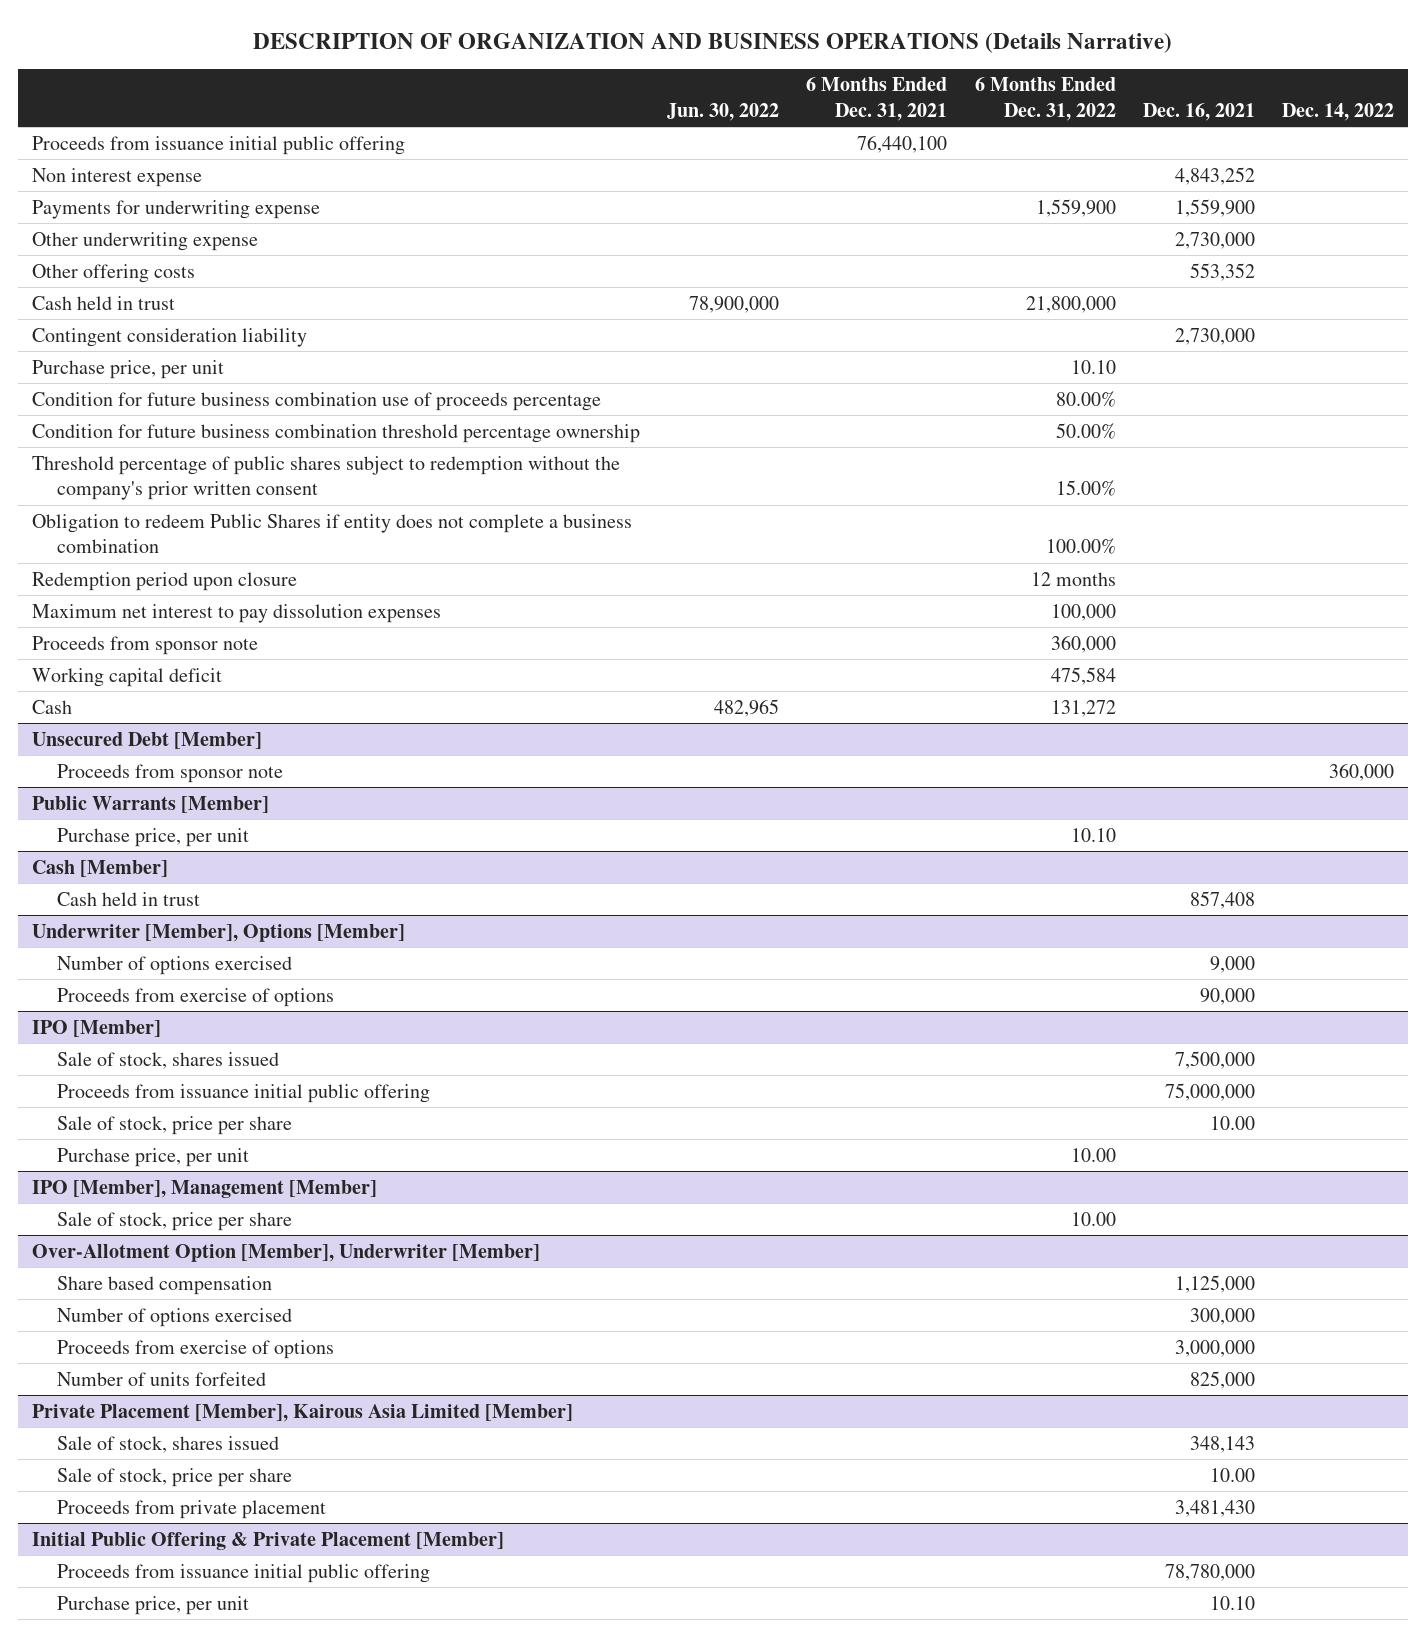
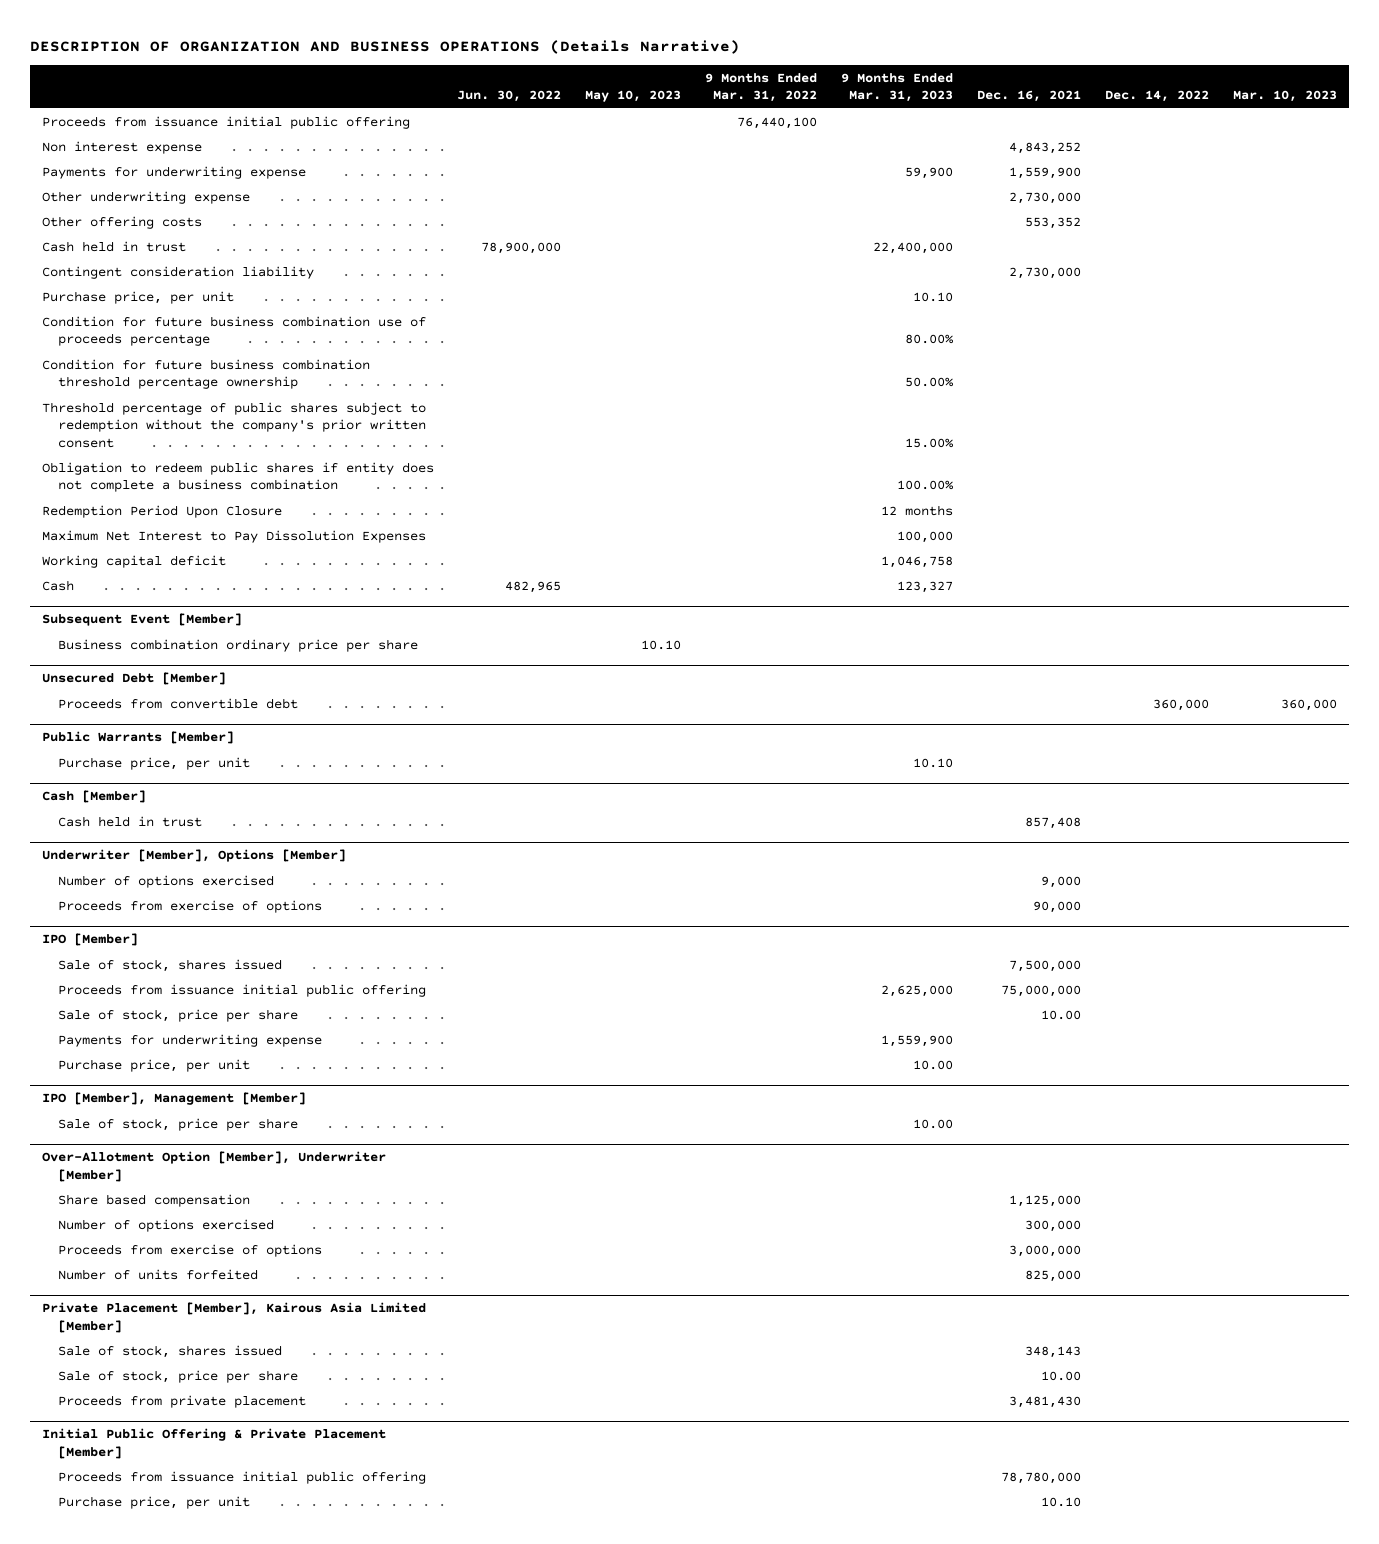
[806,77,948,122] 6 Months Ended Dec. 31, 2021 -> none
[974,77,1116,122] 6 Months Ended Dec. 31, 2022 -> none
none -> [585,90,682,103] May 10, 2023
none -> [705,72,818,103] 9 Months Ended Mar. 31, 2022
none -> [841,72,954,103] 9 Months Ended Mar. 31, 2023
none -> [1233,90,1338,103] Mar. 10, 2023
[31,635,258,655] Proceeds from sponsor note -> none
[31,513,632,554] Obligation to redeem Public Shares if entity does not complete a business combination -> [41,461,434,493] Obligation to redeem public shares if entity does not complete a business combination
[31,571,297,591] Redemption period upon closure -> [41,504,282,518] Redemption Period Upon Closure
[31,603,441,623] Maximum net interest to pay dissolution expenses -> [41,529,426,543] Maximum Net Interest to Pay Dissolution Expenses
none -> [41,613,242,627] Subsequent Event [Member]
none -> [57,638,418,652] Business combination ordinary price per share
[57,763,284,783] Proceeds from sponsor note -> [57,697,298,709] Proceeds from convertible debt
none -> [57,1033,322,1047] Payments for underwriting expense

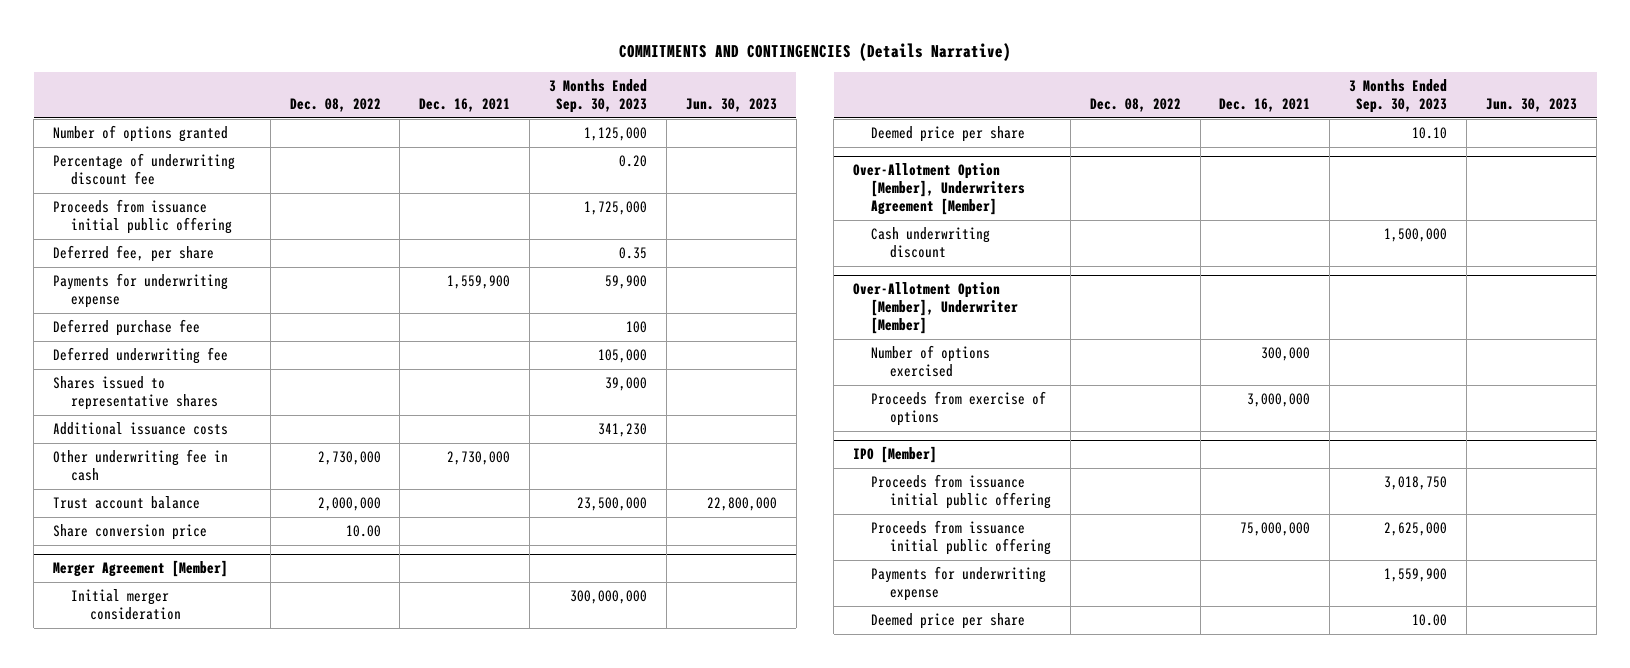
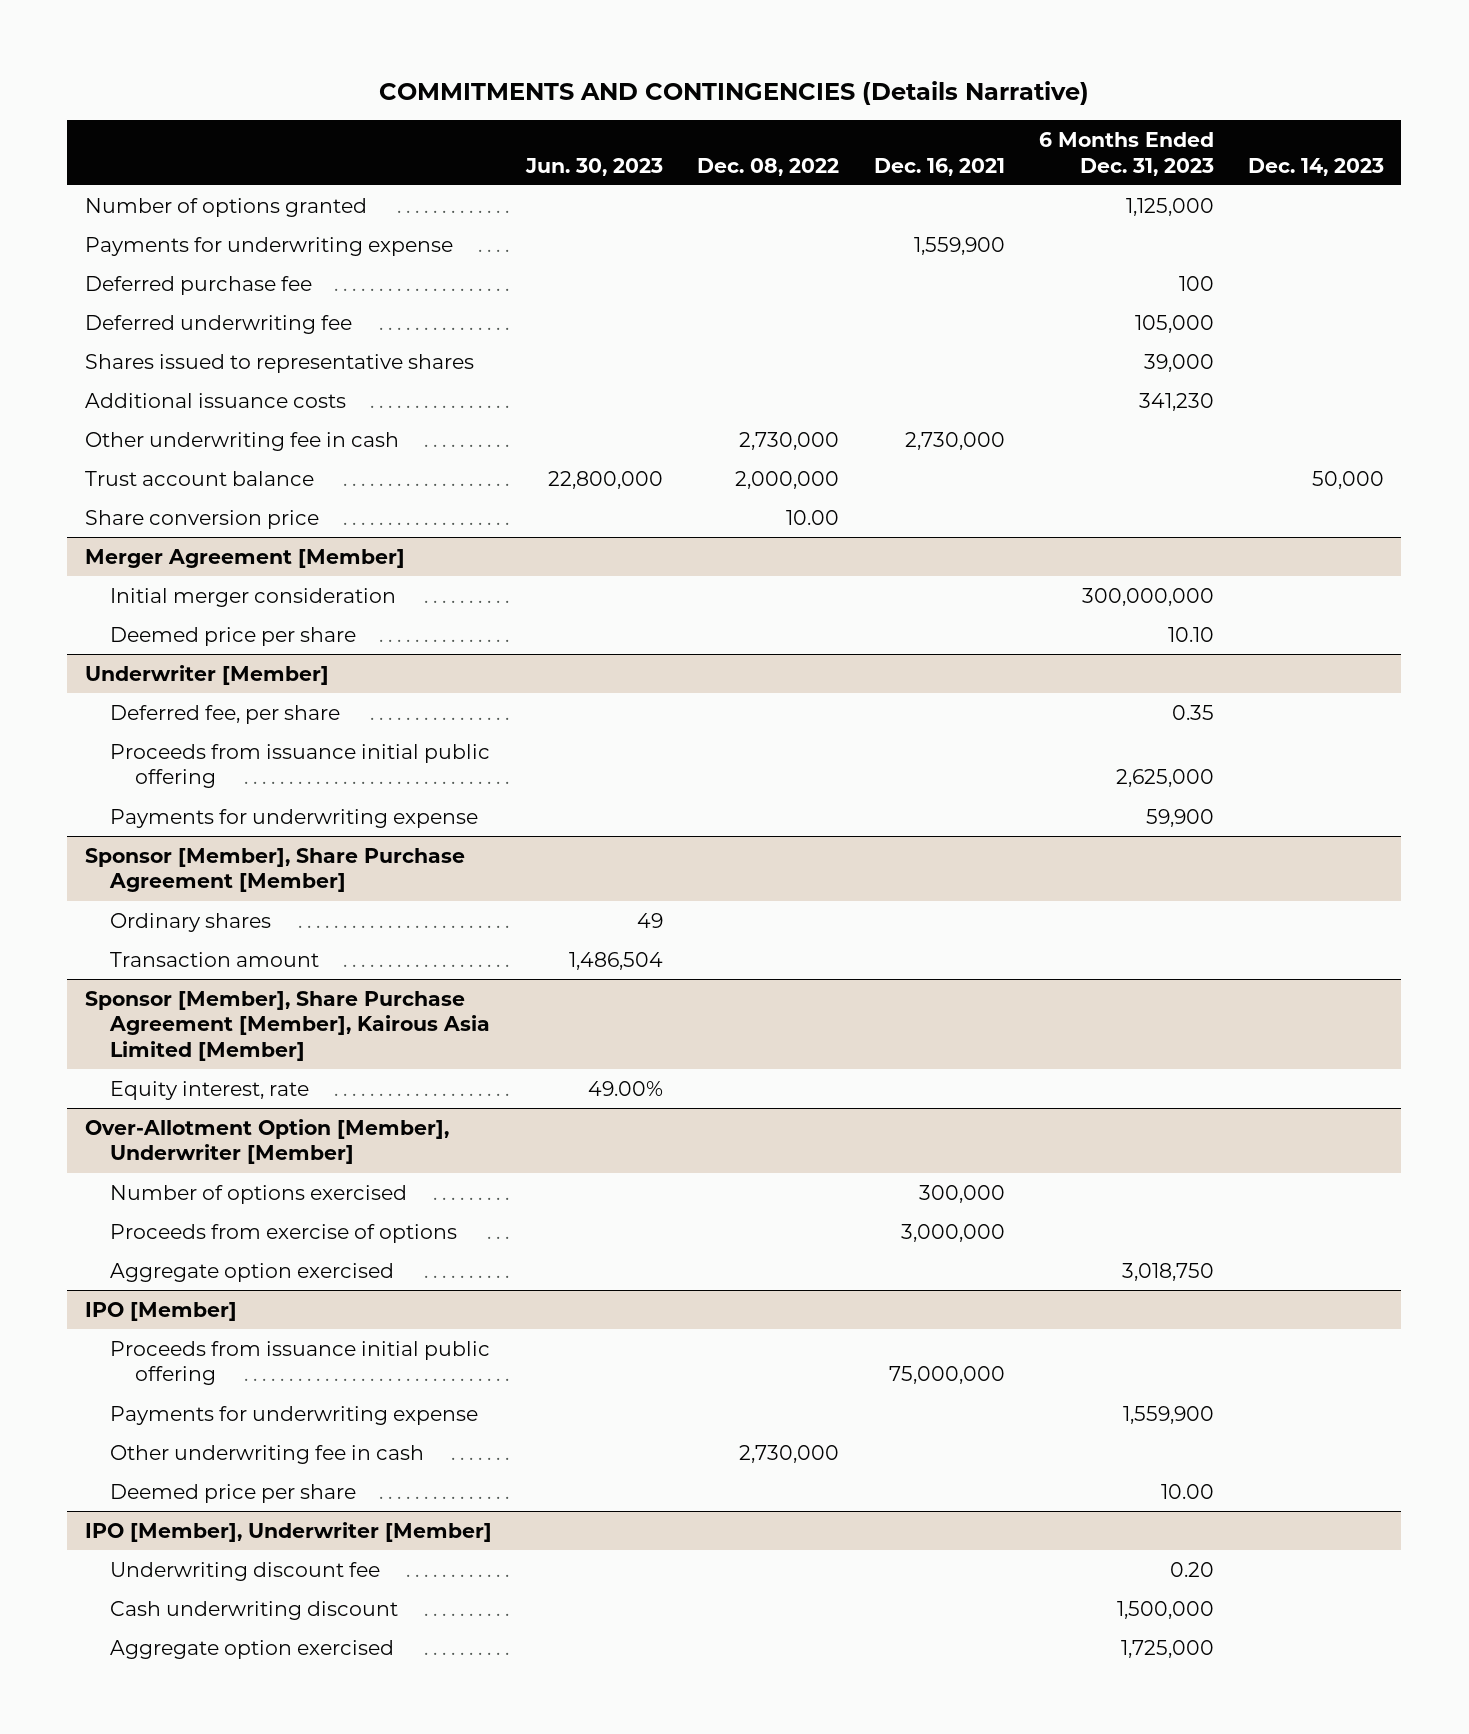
[549,78,648,113] 3 Months Ended Sep. 30, 2023 -> none
none -> [1038,132,1214,176] 6 Months Ended Dec. 31, 2023
none -> [1248,157,1385,176] Dec. 14, 2023
[53,153,236,186] Percentage of underwriting discount fee -> none
[53,199,233,235] Proceeds from issuance initial public offering -> none
[53,245,215,263] Deferred fee, per share -> none
[871,227,991,259] Cash underwriting discount -> none
[853,163,1026,216] Over-Allotment Option [Member], Underwriters Agreement [Member] -> [84,664,329,685] Underwriter [Member]
none -> [109,704,340,724] Deferred fee, per share
none -> [109,743,490,789] Proceeds from issuance initial public offering
none -> [109,808,478,828] Payments for underwriting expense
none -> [84,847,465,893] Sponsor [Member], Share Purchase Agreement [Member]
none -> [109,912,271,932] Ordinary shares
none -> [109,951,319,967] Transaction amount
none -> [84,990,490,1061] Sponsor [Member], Share Purchase Agreement [Member], Kairous Asia Limited [Member]
none -> [109,1080,309,1100] Equity interest, rate
none -> [109,1262,394,1282] Aggregate option exercised
[871,474,1051,510] Proceeds from issuance initial public offering -> none
none -> [109,1444,424,1464] Other underwriting fee in cash
none -> [84,1521,492,1542] IPO [Member], Underwriter [Member]
none -> [109,1561,380,1581] Underwriting discount fee
none -> [109,1600,398,1620] Cash underwriting discount
none -> [109,1639,394,1659] Aggregate option exercised

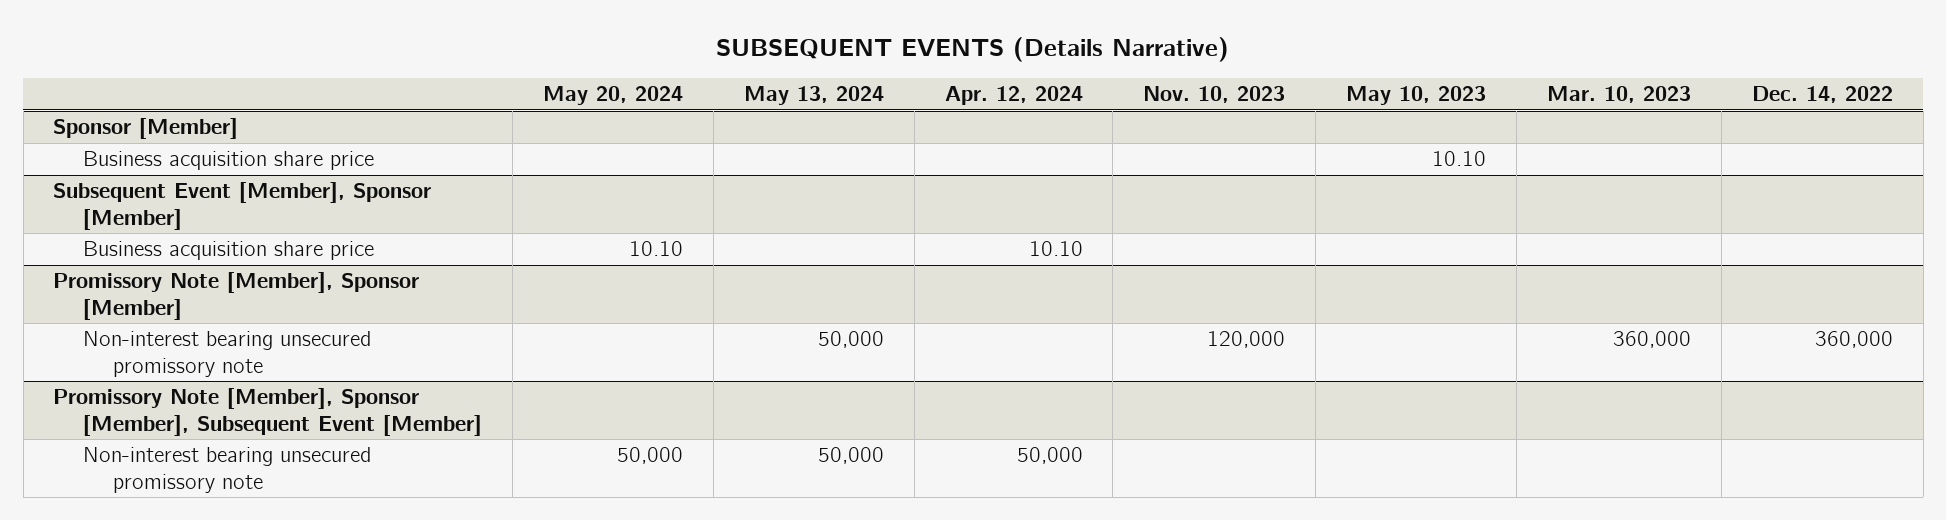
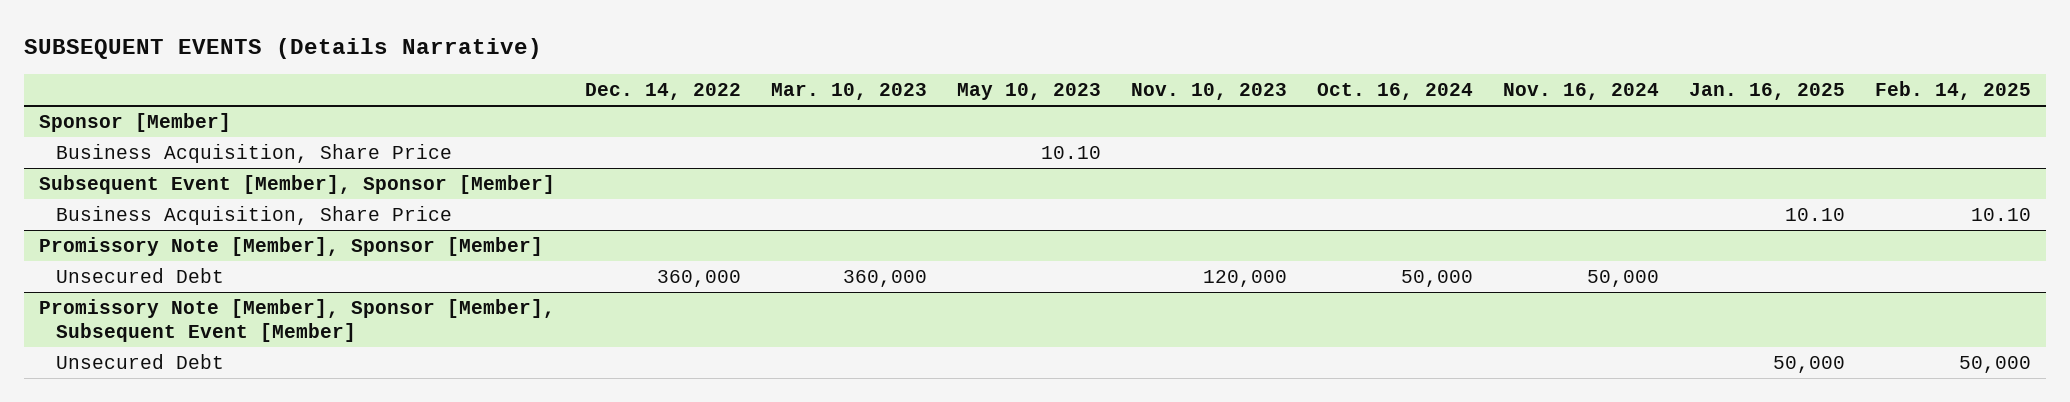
[543,86,684,106] May 20, 2024 -> none
[743,86,884,106] May 13, 2024 -> none
[944,86,1083,106] Apr. 12, 2024 -> none
none -> [1316,82,1473,100] Oct. 16, 2024
none -> [1502,82,1659,100] Nov. 16, 2024
none -> [1688,82,1845,100] Jan. 16, 2025
none -> [1874,80,2031,100] Feb. 14, 2025
[83,151,375,171] Business acquisition share price -> [55,144,452,164] Business Acquisition, Share Price
[83,241,375,261] Business acquisition share price -> [55,206,452,226] Business Acquisition, Share Price
[83,331,372,377] Non-interest bearing unsecured promissory note -> [55,268,224,284] Unsecured Debt
[83,447,372,493] Non-interest bearing unsecured promissory note -> [55,354,224,370] Unsecured Debt

